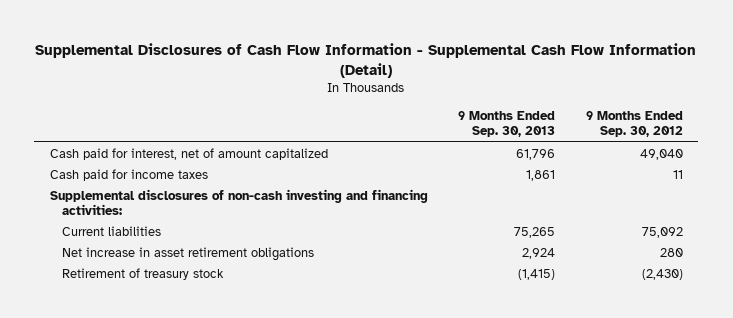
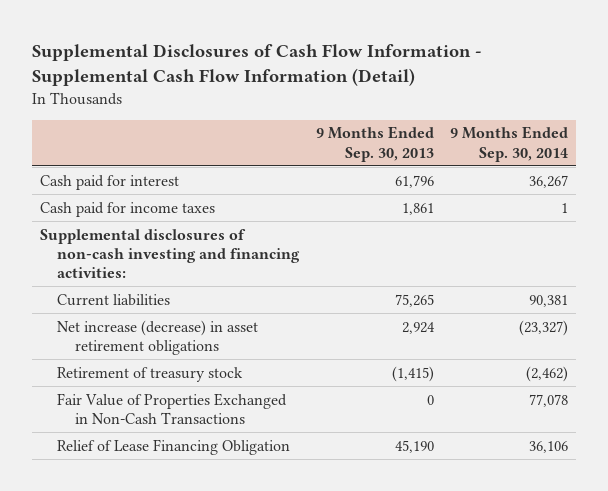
[586,111,684,138] 9 Months Ended Sep. 30, 2012 -> none
none -> [449,126,568,162] 9 Months Ended Sep. 30, 2014
[49,148,328,161] Cash paid for interest, net of amount capitalized -> [40,174,180,190] Cash paid for interest
[62,247,315,262] Net increase in asset retirement obligations -> [57,319,259,355] Net increase (decrease) in asset retirement obligations
none -> [57,392,288,424] Fair Value of Properties Exchanged in Non-Cash Transactions
none -> [57,438,291,455] Relief of Lease Financing Obligation

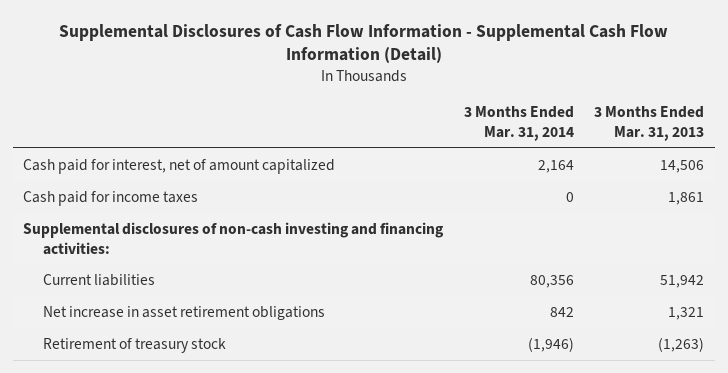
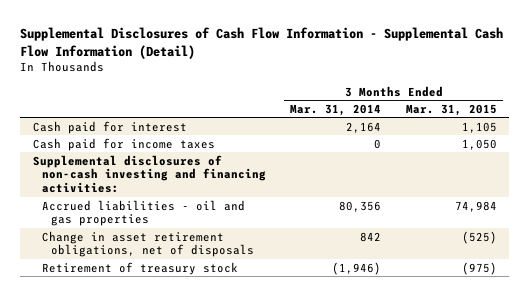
[594,106,705,141] 3 Months Ended Mar. 31, 2013 -> none
none -> [406,103,498,116] Mar. 31, 2015
[23,158,336,174] Cash paid for interest, net of amount capitalized -> [32,120,187,134] Cash paid for interest
[42,273,155,286] Current liabilities -> [41,199,245,227] Accrued liabilities - oil and gas properties
[42,305,325,320] Net increase in asset retirement obligations -> [41,230,254,258] Change in asset retirement obligations, net of disposals

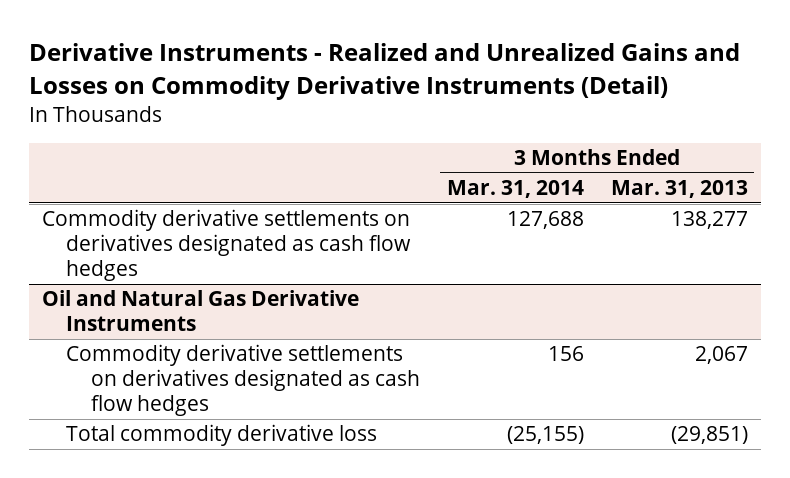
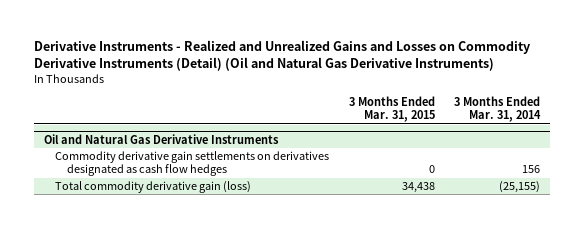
[28,43,740,100] Derivative Instruments - Realized and Unrealized Gains and Losses on Commodity Derivative Instruments (Detail) -> [33,39,530,72] Derivative Instruments - Realized and Unrealized Gains and Losses on Commodity Derivative Instruments (Detail) (Oil and Natural Gas Derivative Instruments)
[610,180,748,199] Mar. 31, 2013 -> none
none -> [348,96,435,123] 3 Months Ended Mar. 31, 2015
[42,209,412,282] Commodity derivative settlements on derivatives designated as cash flow hedges -> none
[66,344,420,417] Commodity derivative settlements on derivatives designated as cash flow hedges -> [55,151,330,177] Commodity derivative gain settlements on derivatives designated as cash flow hedges
[66,424,378,447] Total commodity derivative loss -> [55,181,252,194] Total commodity derivative gain (loss)

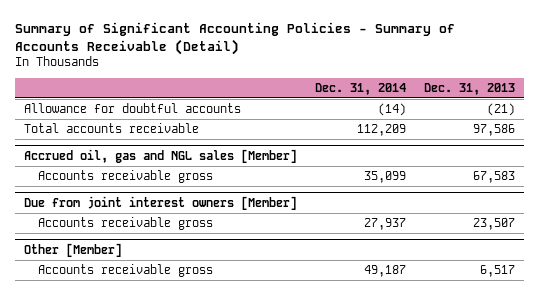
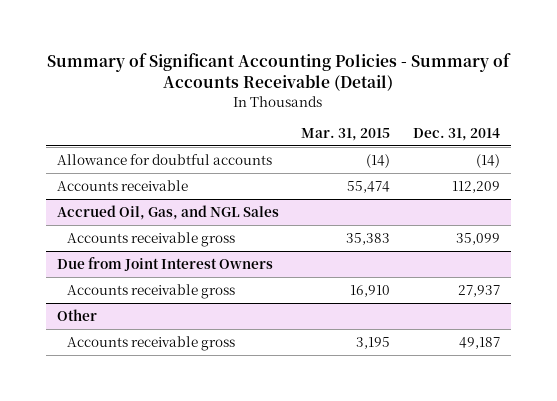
[423,82,515,95] Dec. 31, 2013 -> none
none -> [301,128,391,142] Mar. 31, 2015
[23,123,199,134] Total accounts receivable -> [56,179,188,191] Accounts receivable
[23,148,297,163] Accrued oil, gas and NGL sales [Member] -> [56,204,279,220] Accrued Oil, Gas, and NGL Sales
[23,195,297,210] Due from joint interest owners [Member] -> [56,256,273,271] Due from Joint Interest Owners
[23,242,122,257] Other [Member] -> [56,308,97,321] Other

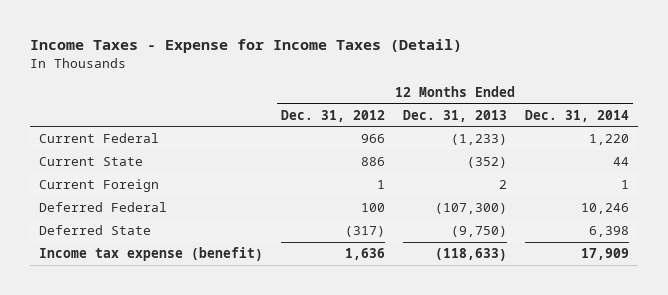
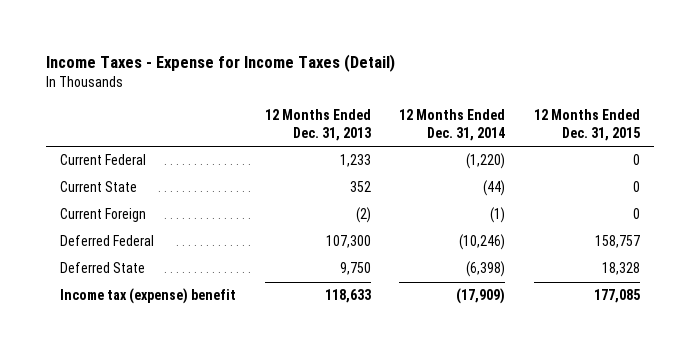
[281,109,386,122] Dec. 31, 2012 -> none
none -> [533,108,640,141] 12 Months Ended Dec. 31, 2015
[450,134,507,146] (1,233) -> [339,154,371,168] 1,233
[588,134,629,146] 1,220 -> [466,153,506,170] (1,220)
[466,157,507,169] (352) -> [349,181,371,193] 352
[612,157,629,167] 44 -> [483,180,506,197] (44)
[498,180,507,190] 2 -> [355,207,371,224] (2)
[620,180,629,190] 1 -> [490,207,506,224] (1)
[434,203,507,215] (107,300) -> [325,235,371,249] 107,300
[580,203,629,215] 10,246 -> [459,234,506,251] (10,246)
[450,226,507,238] (9,750) -> [339,262,371,276] 9,750
[588,226,629,238] 6,398 -> [466,261,506,278] (6,398)
[39,247,264,262] Income tax expense (benefit) -> [60,288,237,305] Income tax (expense) benefit
[434,248,507,262] (118,633) -> [324,289,371,304] 118,633
[580,248,629,261] 17,909 -> [456,288,506,305] (17,909)

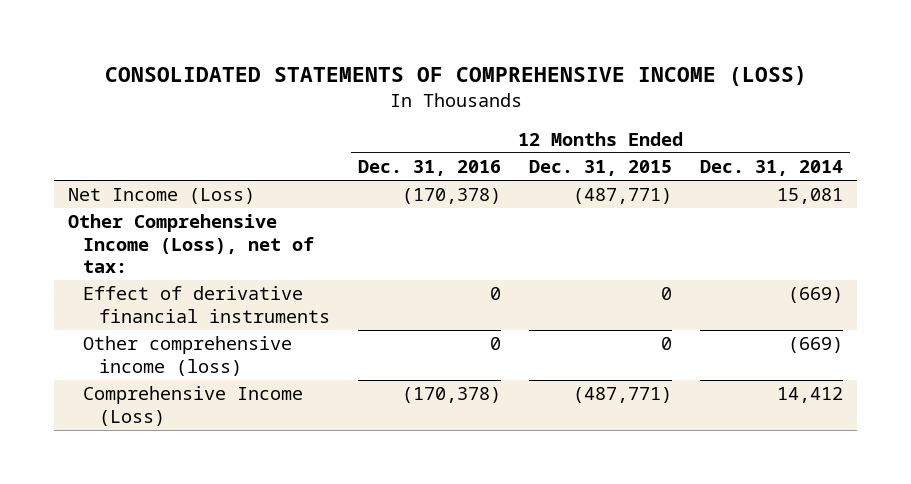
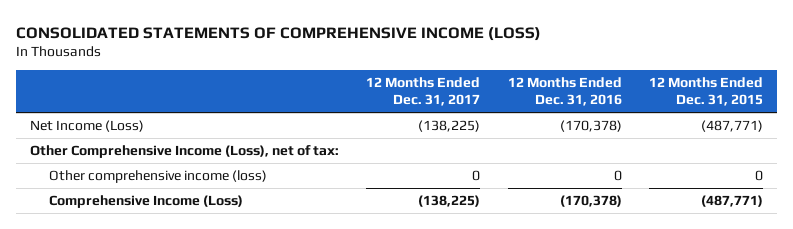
[700,160,844,177] Dec. 31, 2014 -> none
none -> [366,77,481,107] 12 Months Ended Dec. 31, 2017
[83,286,330,323] Effect of derivative financial instruments -> none

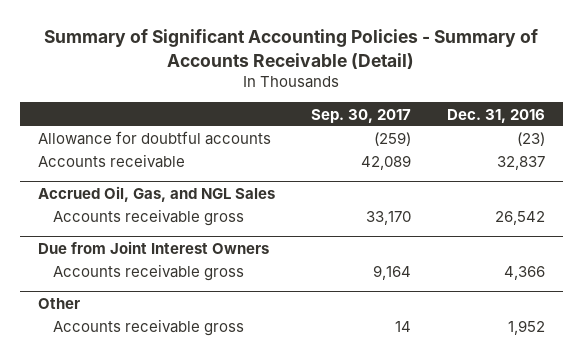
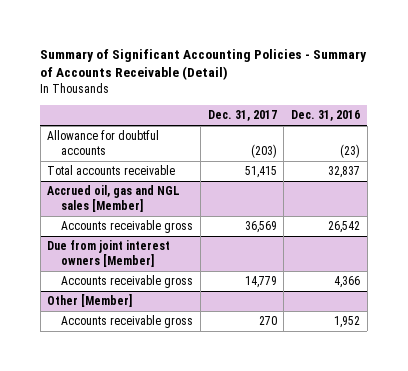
[310,108,411,123] Sep. 30, 2017 -> none
none -> [207,110,277,122] Dec. 31, 2017
[37,154,185,169] Accounts receivable -> [47,165,176,176] Total accounts receivable
[37,186,275,203] Accrued Oil, Gas, and NGL Sales -> [47,185,181,212] Accrued oil, gas and NGL sales [Member]
[37,241,269,255] Due from Joint Interest Owners -> [47,240,171,267] Due from joint interest owners [Member]
[37,298,80,310] Other -> [47,294,133,308] Other [Member]

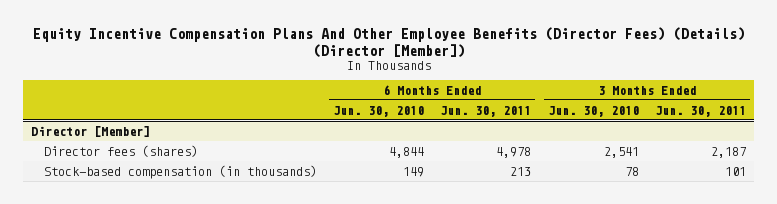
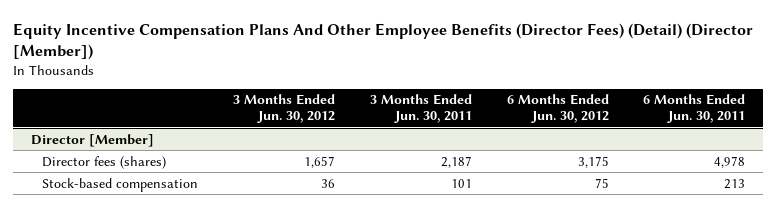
[32,27,745,58] Equity Incentive Compensation Plans And Other Employee Benefits (Director Fees) (Details) (Director [Member]) -> [13,22,754,61] Equity Incentive Compensation Plans And Other Employee Benefits (Director Fees) (Detail) (Director [Member])
[332,105,424,117] Jun. 30, 2010 -> none
[547,105,639,117] Jun. 30, 2010 -> none
none -> [233,94,336,124] 3 Months Ended Jun. 30, 2012
none -> [506,94,609,124] 6 Months Ended Jun. 30, 2012
[43,164,317,179] Stock-based compensation (in thousands) -> [42,177,199,192] Stock-based compensation

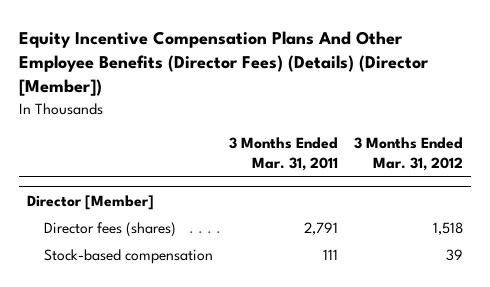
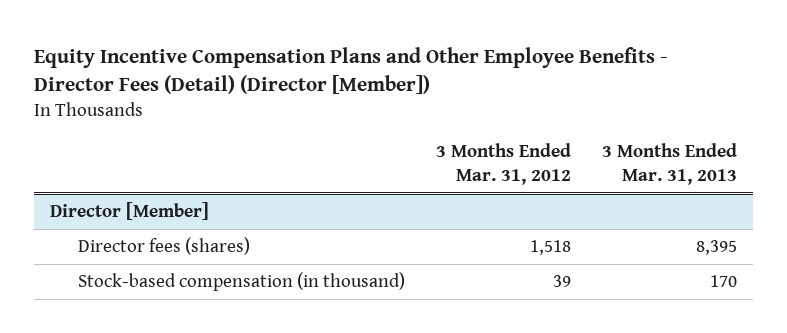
[19,30,430,97] Equity Incentive Compensation Plans And Other Employee Benefits (Director Fees) (Details) (Director [Member]) -> [34,46,669,95] Equity Incentive Compensation Plans and Other Employee Benefits - Director Fees (Detail) (Director [Member])
[228,137,338,171] 3 Months Ended Mar. 31, 2011 -> none
none -> [602,143,738,185] 3 Months Ended Mar. 31, 2013
[43,248,213,264] Stock-based compensation -> [77,272,405,292] Stock-based compensation (in thousand)

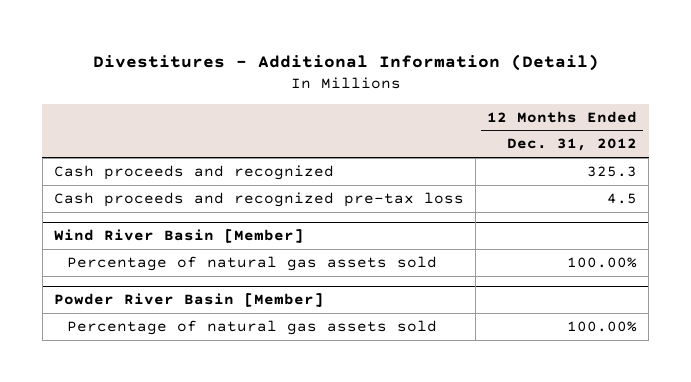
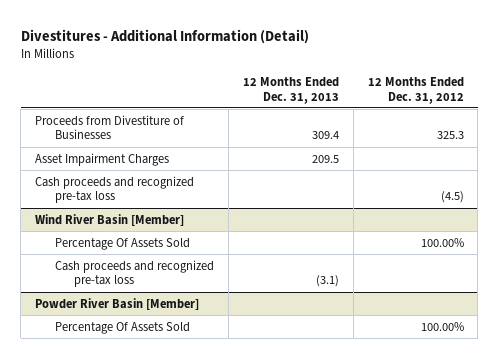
none -> [242,76,339,104] 12 Months Ended Dec. 31, 2013
[54,164,335,180] Cash proceeds and recognized -> [35,114,185,140] Proceeds from Divestiture of Businesses
none -> [35,152,170,166] Asset Impairment Charges
[607,192,638,204] 4.5 -> [440,191,464,204] (4.5)
[66,255,437,271] Percentage of natural gas assets sold -> [54,237,190,250] Percentage Of Assets Sold
none -> [54,259,214,288] Cash proceeds and recognized pre-tax loss
[66,319,437,335] Percentage of natural gas assets sold -> [54,321,190,334] Percentage Of Assets Sold

